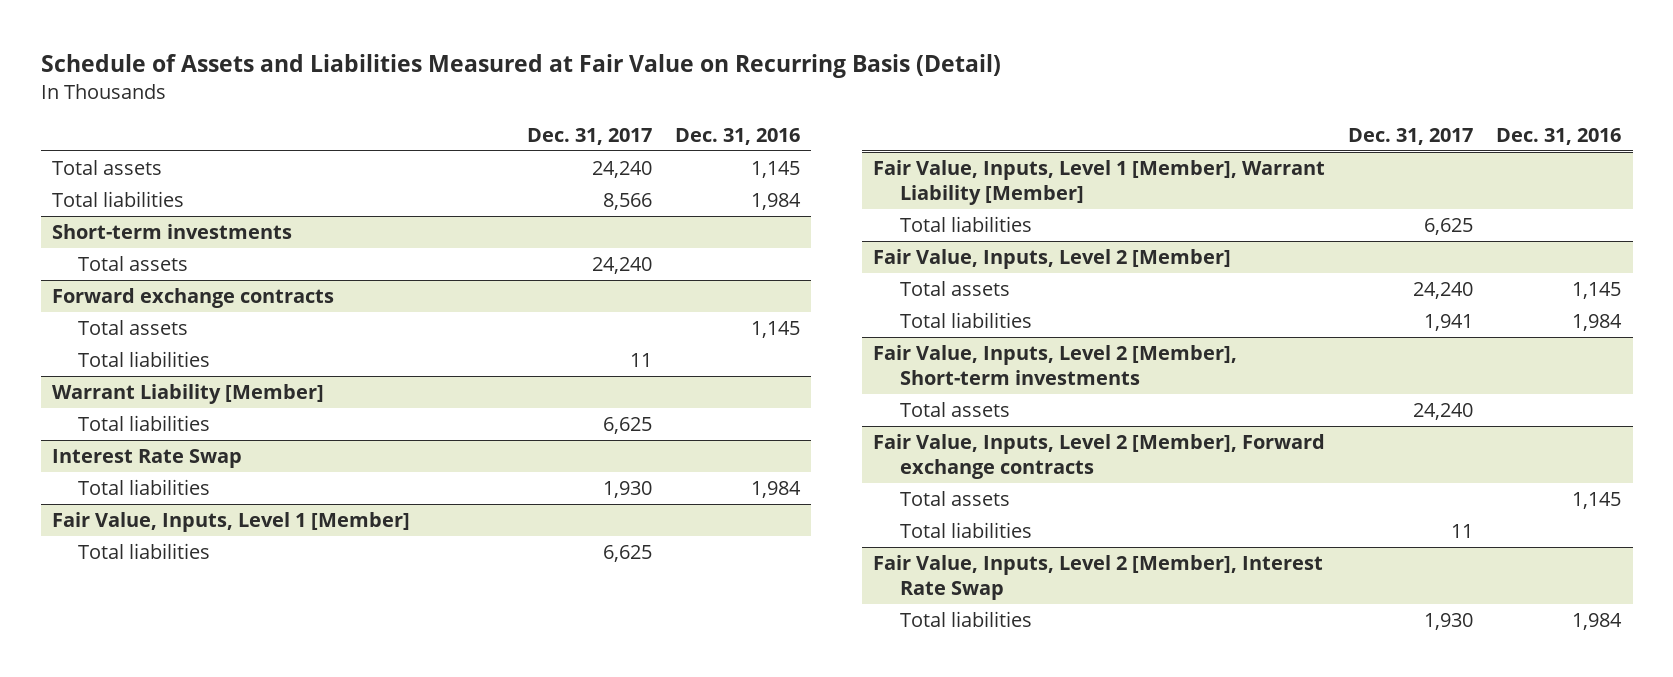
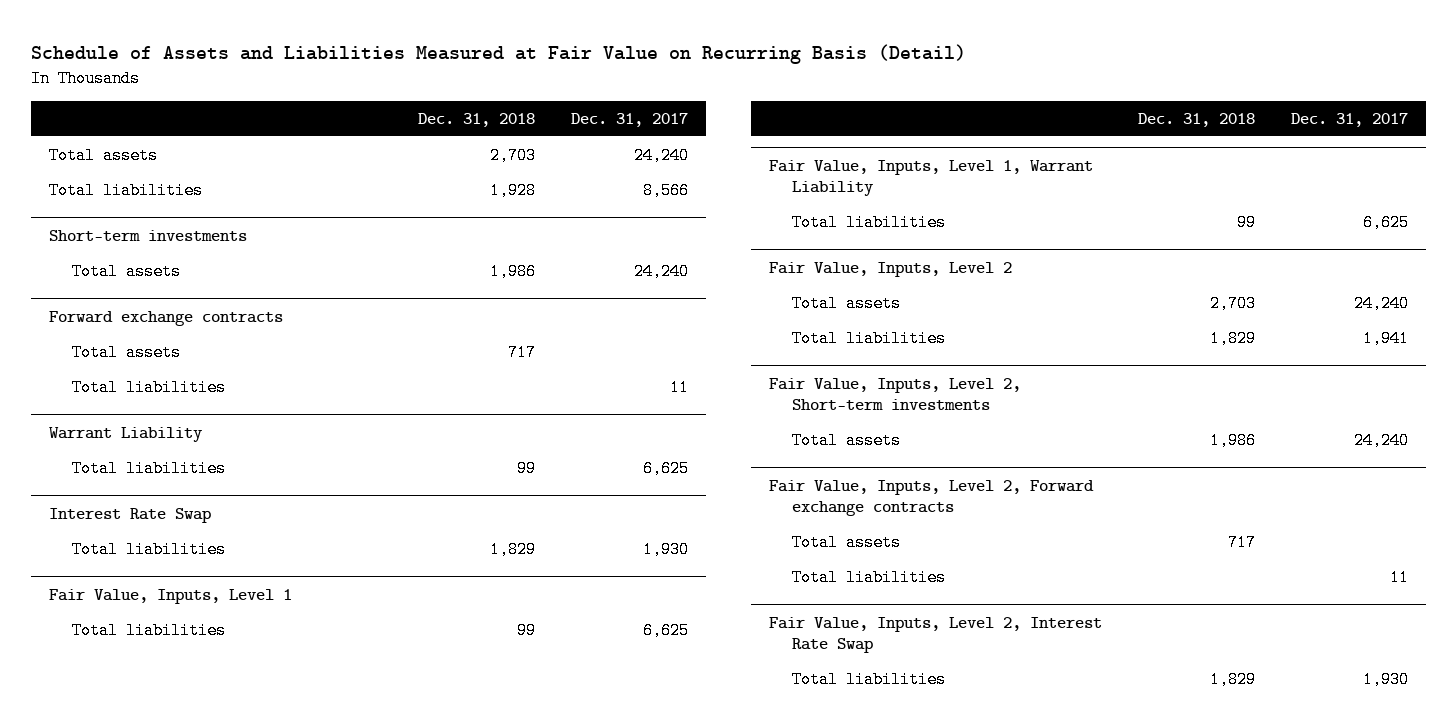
[674,128,800,146] Dec. 31, 2016 -> none
none -> [417,112,535,127] Dec. 31, 2018
[51,383,324,404] Warrant Liability [Member] -> [48,426,203,442] Warrant Liability
[51,511,410,532] Fair Value, Inputs, Level 1 [Member] -> [48,588,292,604] Fair Value, Inputs, Level 1
[873,159,1326,206] Fair Value, Inputs, Level 1 [Member], Warrant Liability [Member] -> [768,159,1093,197] Fair Value, Inputs, Level 1, Warrant Liability
[873,248,1232,269] Fair Value, Inputs, Level 2 [Member] -> [768,261,1012,277] Fair Value, Inputs, Level 2
[873,344,1238,386] Fair Value, Inputs, Level 2 [Member], Short-term investments -> [768,377,1021,411] Fair Value, Inputs, Level 2, Short-term investments
[873,433,1326,480] Fair Value, Inputs, Level 2 [Member], Forward exchange contracts -> [768,479,1094,517] Fair Value, Inputs, Level 2, Forward exchange contracts
[873,554,1324,601] Fair Value, Inputs, Level 2 [Member], Interest Rate Swap -> [768,616,1102,654] Fair Value, Inputs, Level 2, Interest Rate Swap

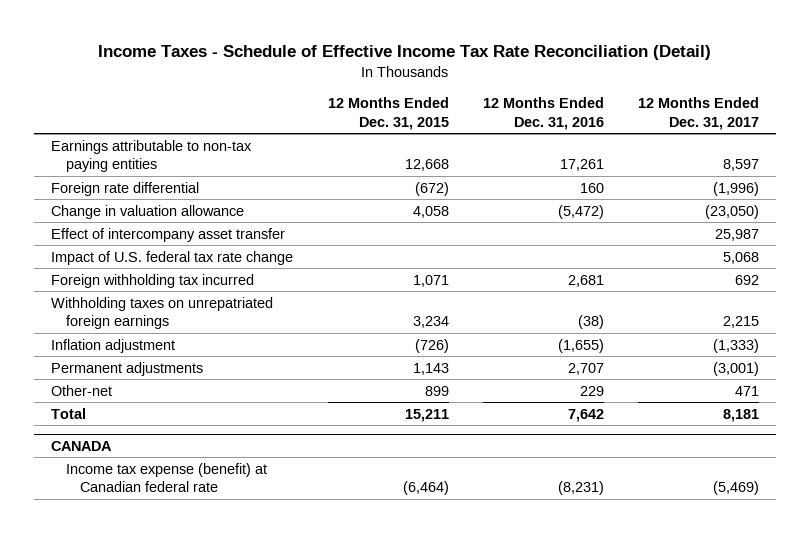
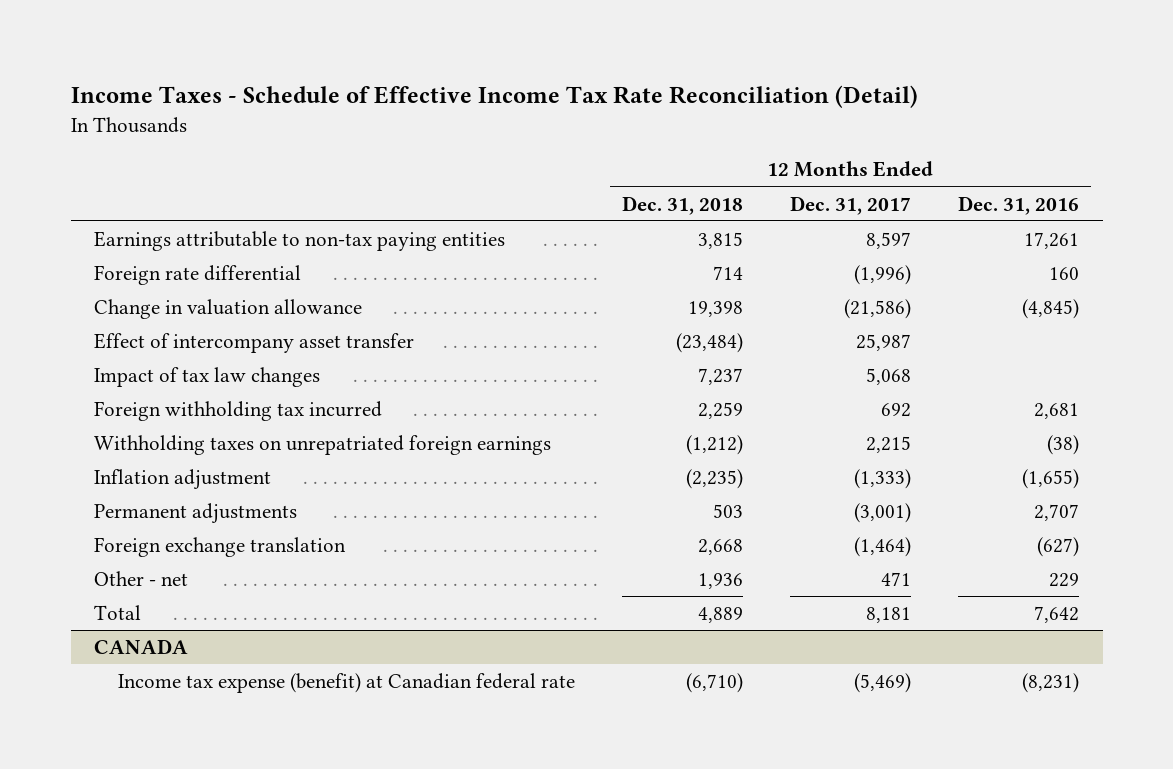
[327,97,449,130] 12 Months Ended Dec. 31, 2015 -> none
none -> [621,195,743,215] Dec. 31, 2018
[557,204,604,219] (5,472) -> [1022,298,1080,319] (4,845)
[704,204,759,219] (23,050) -> [843,298,911,319] (21,586)
[51,250,294,265] Impact of U.S. federal tax rate change -> [94,366,321,387] Impact of tax law changes
none -> [94,536,347,557] Foreign exchange translation
[51,384,113,396] Other-net -> [94,570,189,586] Other - net

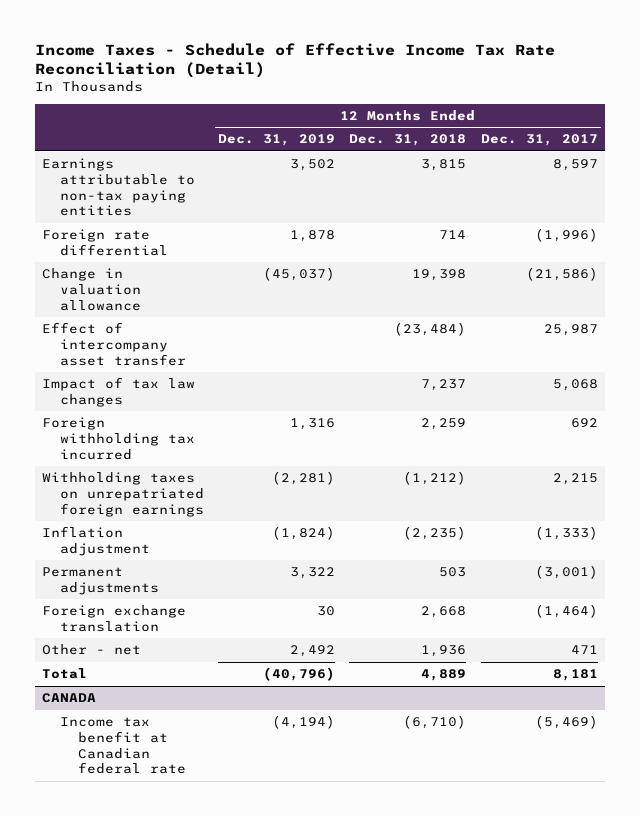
[958,195,1080,215] Dec. 31, 2016 -> none
none -> [218,134,336,147] Dec. 31, 2019
[117,672,575,693] Income tax expense (benefit) at Canadian federal rate -> [60,717,187,775] Income tax benefit at Canadian federal rate

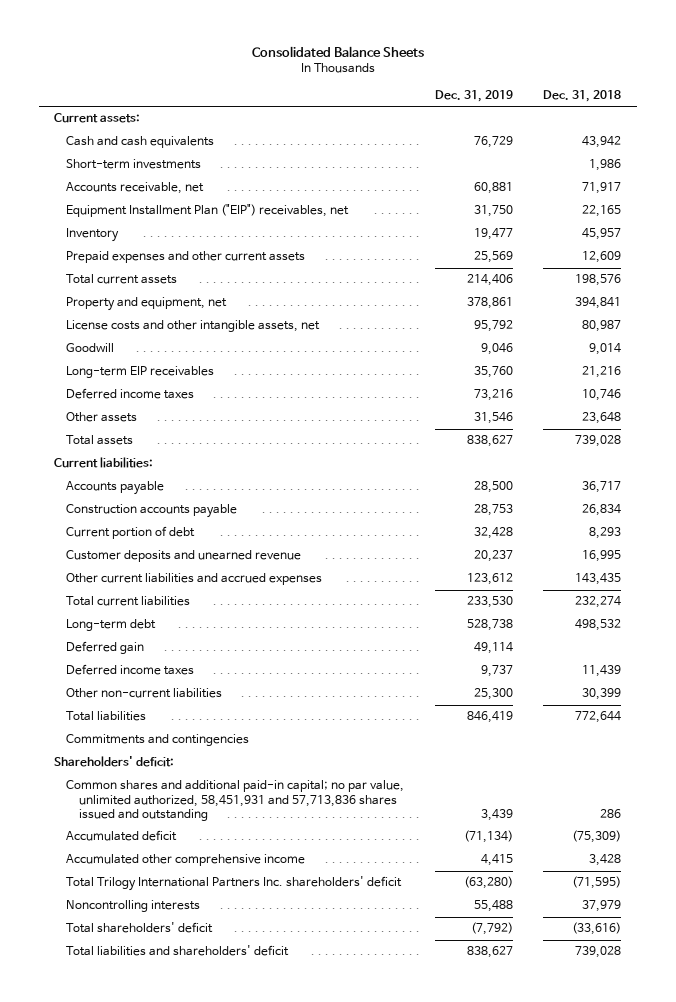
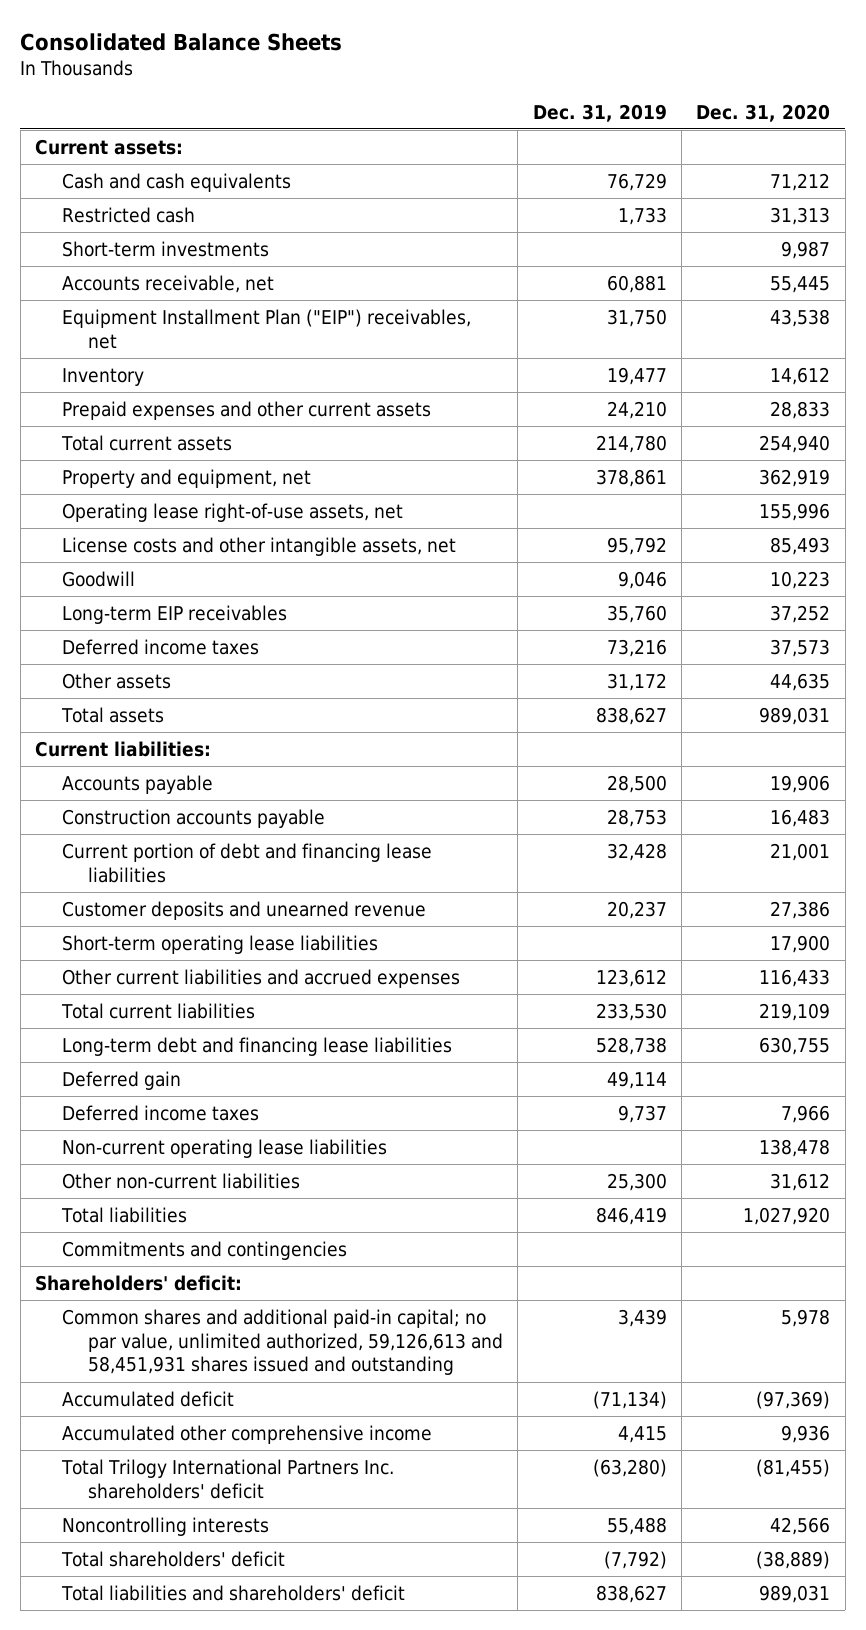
[543,89,622,102] Dec. 31, 2018 -> none
none -> [696,103,831,122] Dec. 31, 2020
none -> [61,207,195,224] Restricted cash
[473,251,513,264] 25,569 -> [606,401,667,420] 24,210
[466,274,513,287] 214,406 -> [595,435,667,454] 214,780
none -> [61,503,403,523] Operating lease right-of-use assets, net
[473,412,513,425] 31,546 -> [606,673,667,692] 31,172
[66,526,196,540] Current portion of debt -> [61,843,432,883] Current portion of debt and financing lease liabilities
none -> [61,935,378,955] Short-term operating lease liabilities
[66,619,157,632] Long-term debt -> [61,1037,452,1057] Long-term debt and financing lease liabilities
none -> [61,1139,387,1159] Non-current operating lease liabilities
[66,780,405,821] Common shares and additional paid-in capital; no par value, unlimited authorized, 58,451,931 and 57,713,836 shares issued and outstanding -> [61,1309,503,1376] Common shares and additional paid-in capital; no par value, unlimited authorized, 59,126,613 and 58,451,931 shares issued and outstanding

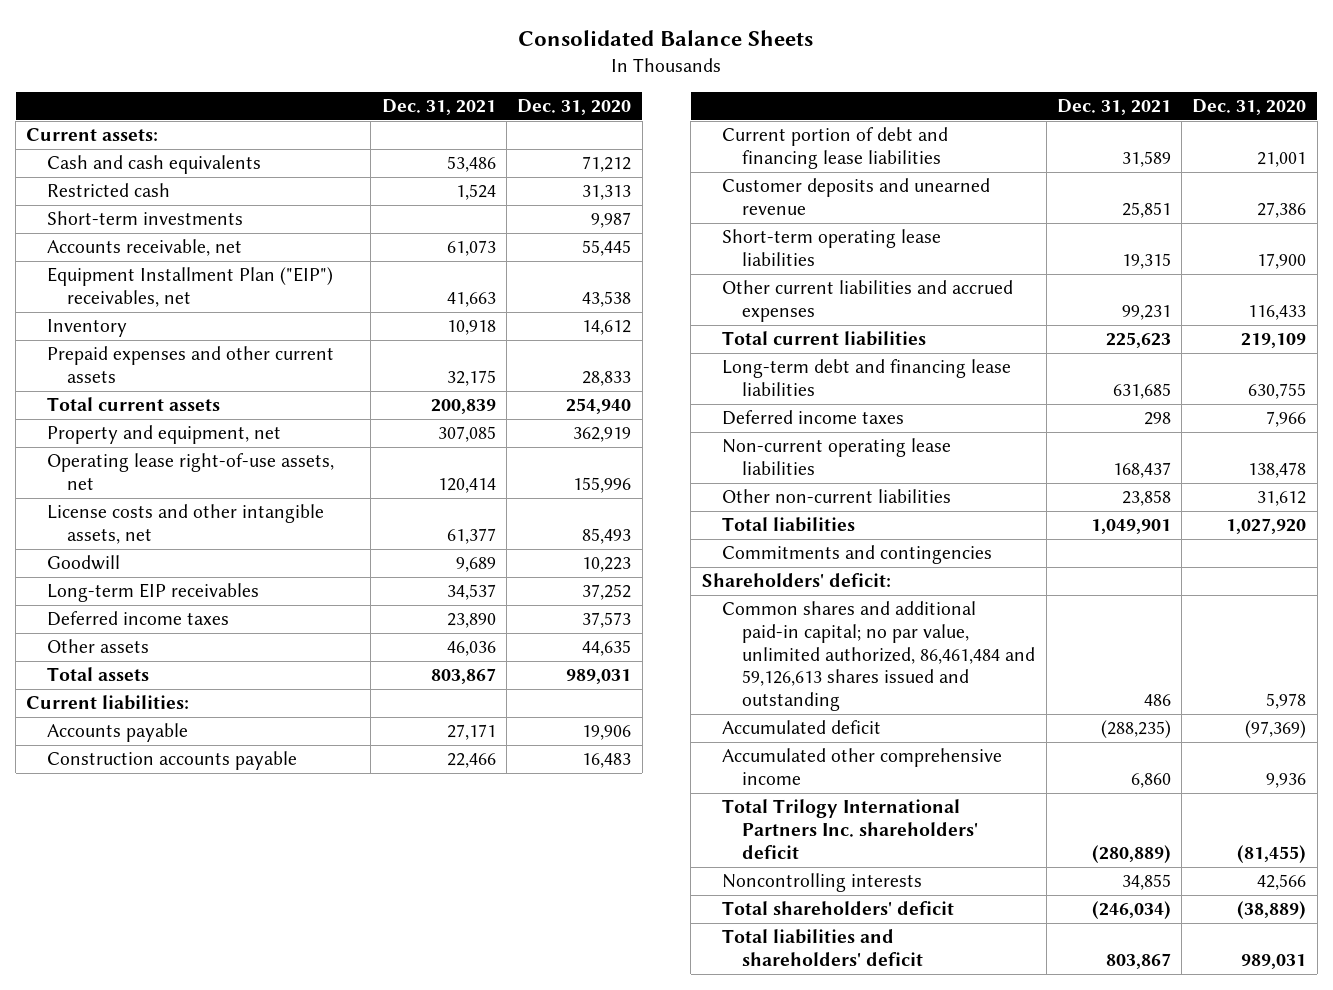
[532,103,667,122] Dec. 31, 2019 -> none
none -> [381,99,496,116] Dec. 31, 2021
[61,1071,181,1091] Deferred gain -> none
[61,1309,503,1376] Common shares and additional paid-in capital; no par value, unlimited authorized, 59,126,613 and 58,451,931 shares issued and outstanding -> [721,601,1036,712] Common shares and additional paid-in capital; no par value, unlimited authorized, 86,461,484 and 59,126,613 shares issued and outstanding

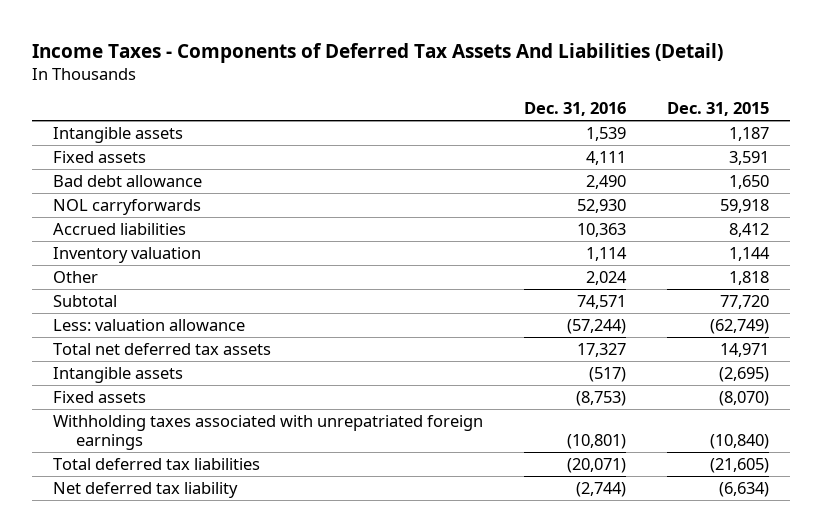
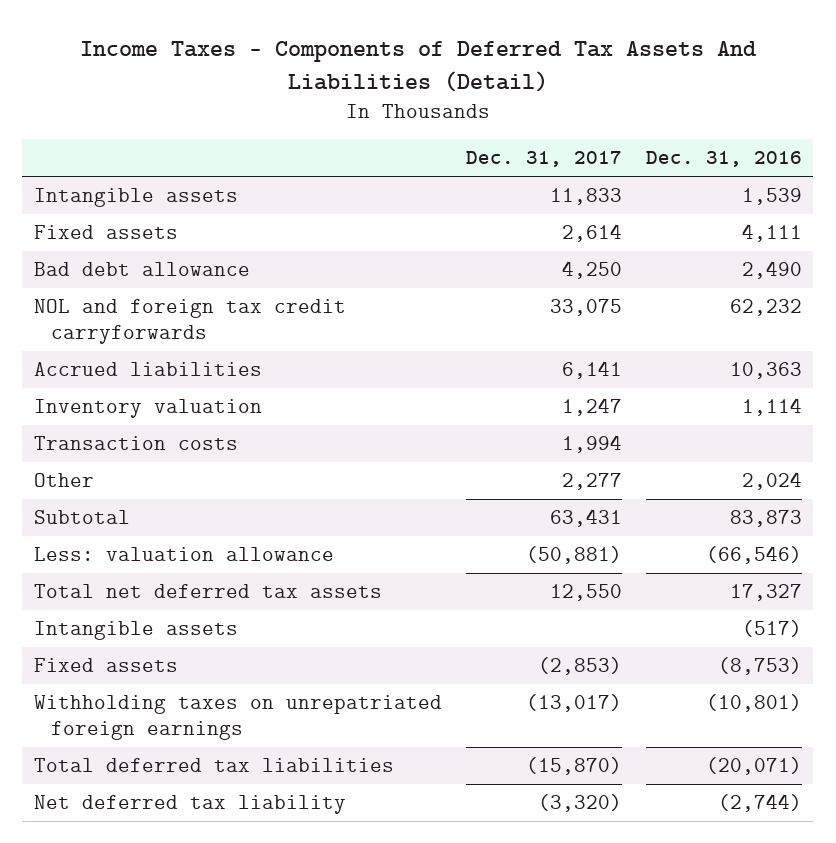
[667,102,770,117] Dec. 31, 2015 -> none
none -> [465,151,622,168] Dec. 31, 2017
[52,198,201,215] NOL carryforwards -> none
none -> [34,298,347,345] NOL and foreign tax credit carryforwards
none -> [34,435,239,450] Transaction costs
[576,294,626,309] 74,571 -> [729,509,802,527] 83,873
[566,318,626,334] (57,244) -> [705,545,802,564] (66,546)
[52,414,483,451] Withholding taxes associated with unrepatriated foreign earnings -> [34,694,443,741] Withholding taxes on unrepatriated foreign earnings

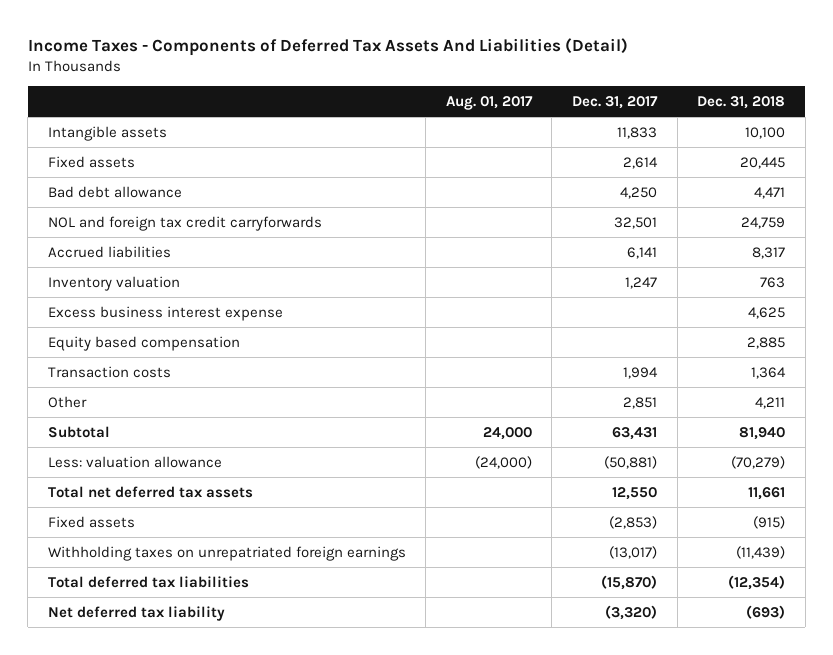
[645,151,802,168] Dec. 31, 2016 -> none
none -> [445,95,533,110] Aug. 01, 2017
none -> [697,95,786,109] Dec. 31, 2018
[549,298,622,316] 33,075 -> [613,216,657,229] 32,501
none -> [47,305,283,321] Excess business interest expense
none -> [47,335,240,351] Equity based compensation
[561,472,622,490] 2,277 -> [622,396,657,409] 2,851
[34,620,239,640] Intangible assets -> none

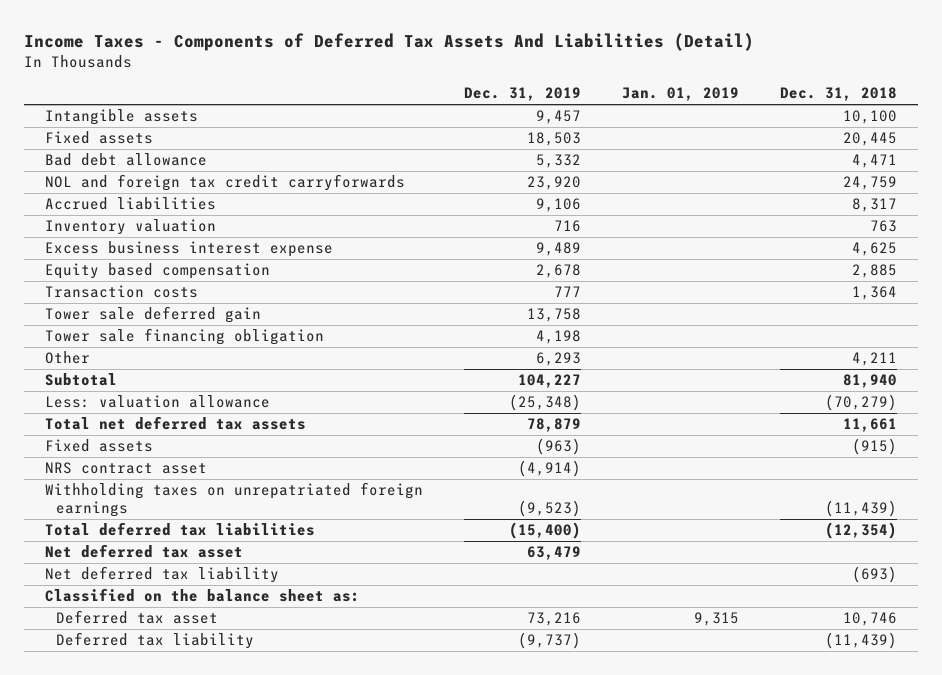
[445,95,533,110] Aug. 01, 2017 -> none
[571,95,658,109] Dec. 31, 2017 -> none
none -> [463,87,581,102] Dec. 31, 2019
none -> [622,87,740,102] Jan. 01, 2019
none -> [44,306,261,324] Tower sale deferred gain
none -> [44,328,324,346] Tower sale financing obligation
none -> [44,462,207,475] NRS contract asset
none -> [44,544,243,559] Net deferred tax asset
none -> [44,588,360,603] Classified on the balance sheet as:
none -> [55,610,218,625] Deferred tax asset
none -> [55,632,254,650] Deferred tax liability

